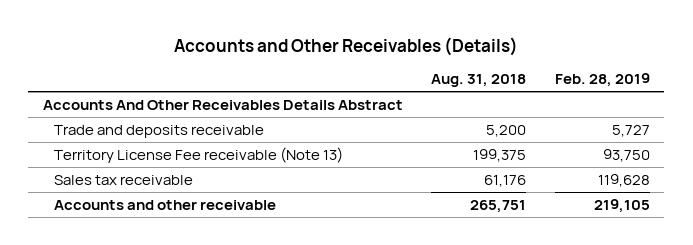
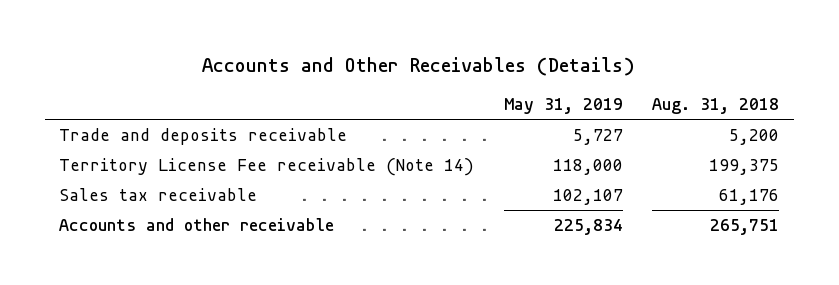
[555,73,651,88] Feb. 28, 2019 -> none
none -> [503,98,623,115] May 31, 2019
[42,99,403,110] Accounts And Other Receivables Details Abstract -> none
[53,146,343,163] Territory License Fee receivable (Note 13) -> [59,157,475,176] Territory License Fee receivable (Note 14)

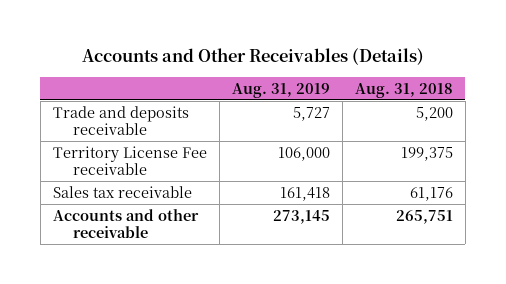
[503,98,623,115] May 31, 2019 -> none
none -> [231,82,330,98] Aug. 31, 2019
[59,157,475,176] Territory License Fee receivable (Note 14) -> [52,145,207,175] Territory License Fee receivable

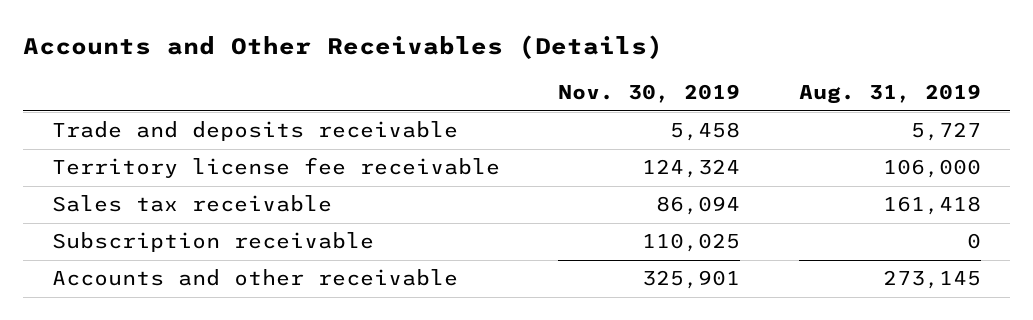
[354,82,453,98] Aug. 31, 2018 -> none
none -> [558,84,741,104] Nov. 30, 2019
[52,145,207,175] Territory License Fee receivable -> [52,157,501,179] Territory license fee receivable
none -> [52,232,375,253] Subscription receivable

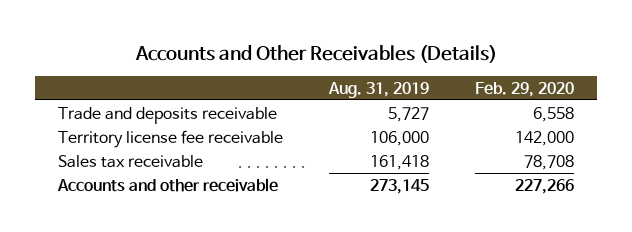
[558,84,741,104] Nov. 30, 2019 -> none
none -> [475,81,575,97] Feb. 29, 2020
[52,232,375,253] Subscription receivable -> none

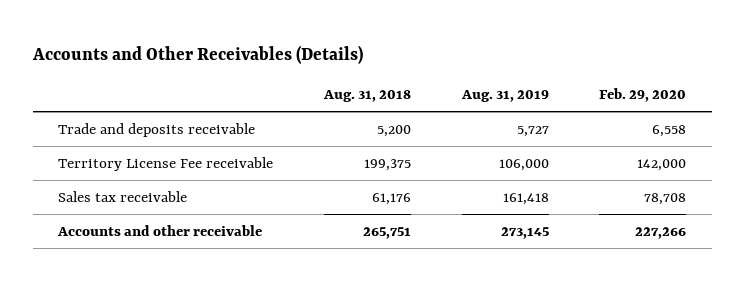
none -> [323,90,412,103] Aug. 31, 2018
[58,129,284,148] Territory license fee receivable -> [58,157,274,172] Territory License Fee receivable

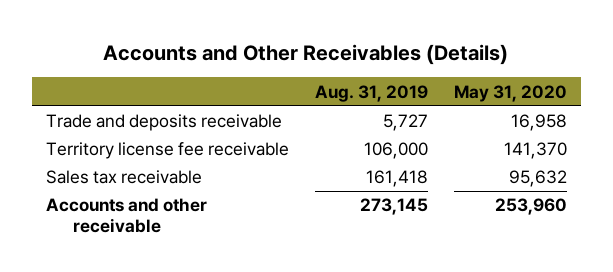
[323,90,412,103] Aug. 31, 2018 -> none
[599,88,687,103] Feb. 29, 2020 -> none
none -> [454,84,568,102] May 31, 2020
[58,157,274,172] Territory License Fee receivable -> [45,142,289,160] Territory license fee receivable

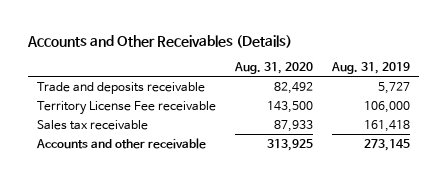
[454,84,568,102] May 31, 2020 -> none
none -> [233,61,313,74] Aug. 31, 2020
[45,142,289,160] Territory license fee receivable -> [37,100,217,115] Territory License Fee receivable

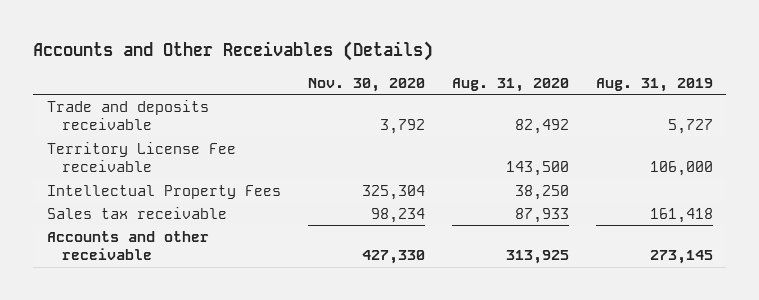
none -> [307,77,425,92] Nov. 30, 2020
none -> [46,184,281,199] Intellectual Property Fees

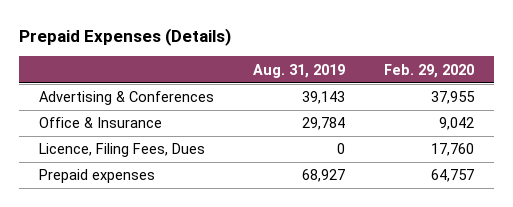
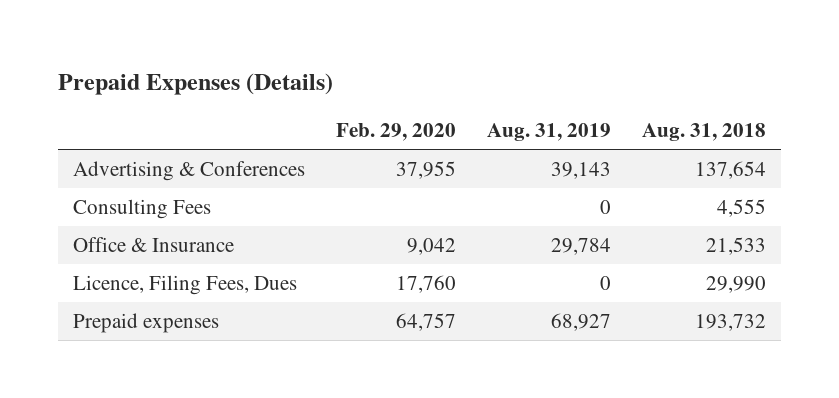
none -> [641,123,766,142] Aug. 31, 2018
none -> [73,198,212,219] Consulting Fees

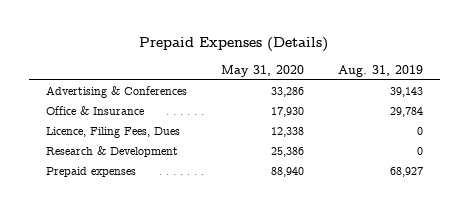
[336,123,457,142] Feb. 29, 2020 -> none
[641,123,766,142] Aug. 31, 2018 -> none
none -> [220,64,304,77] May 31, 2020
[73,198,212,219] Consulting Fees -> none
none -> [45,146,178,158] Research & Development

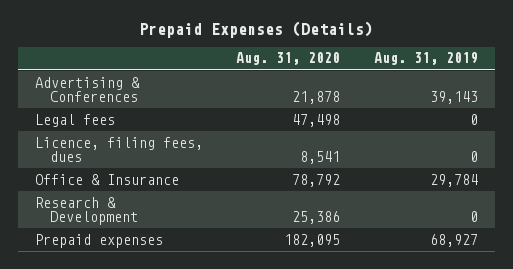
[220,64,304,77] May 31, 2020 -> none
none -> [236,52,341,66] Aug. 31, 2020
none -> [34,113,115,127] Legal fees
none -> [34,136,203,163] Licence, filing fees, dues
[45,127,180,139] Licence, Filing Fees, Dues -> none

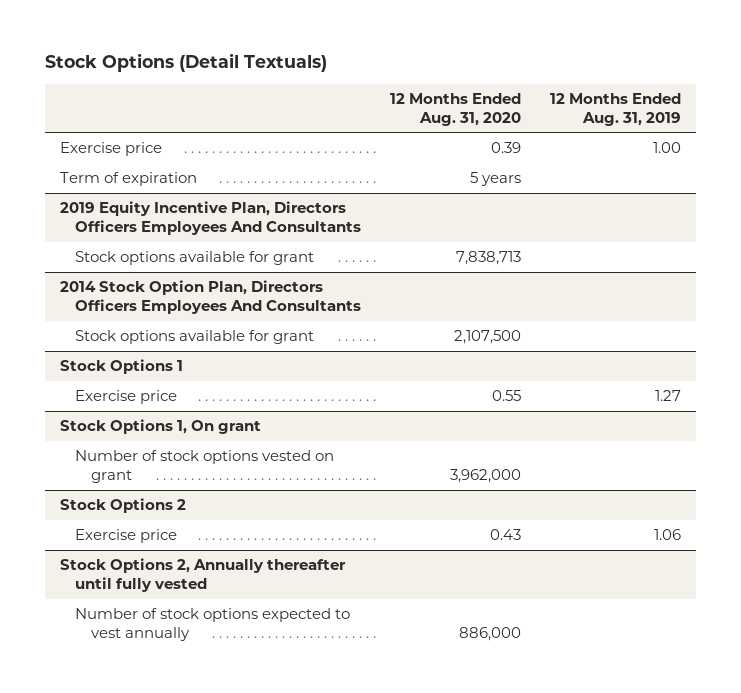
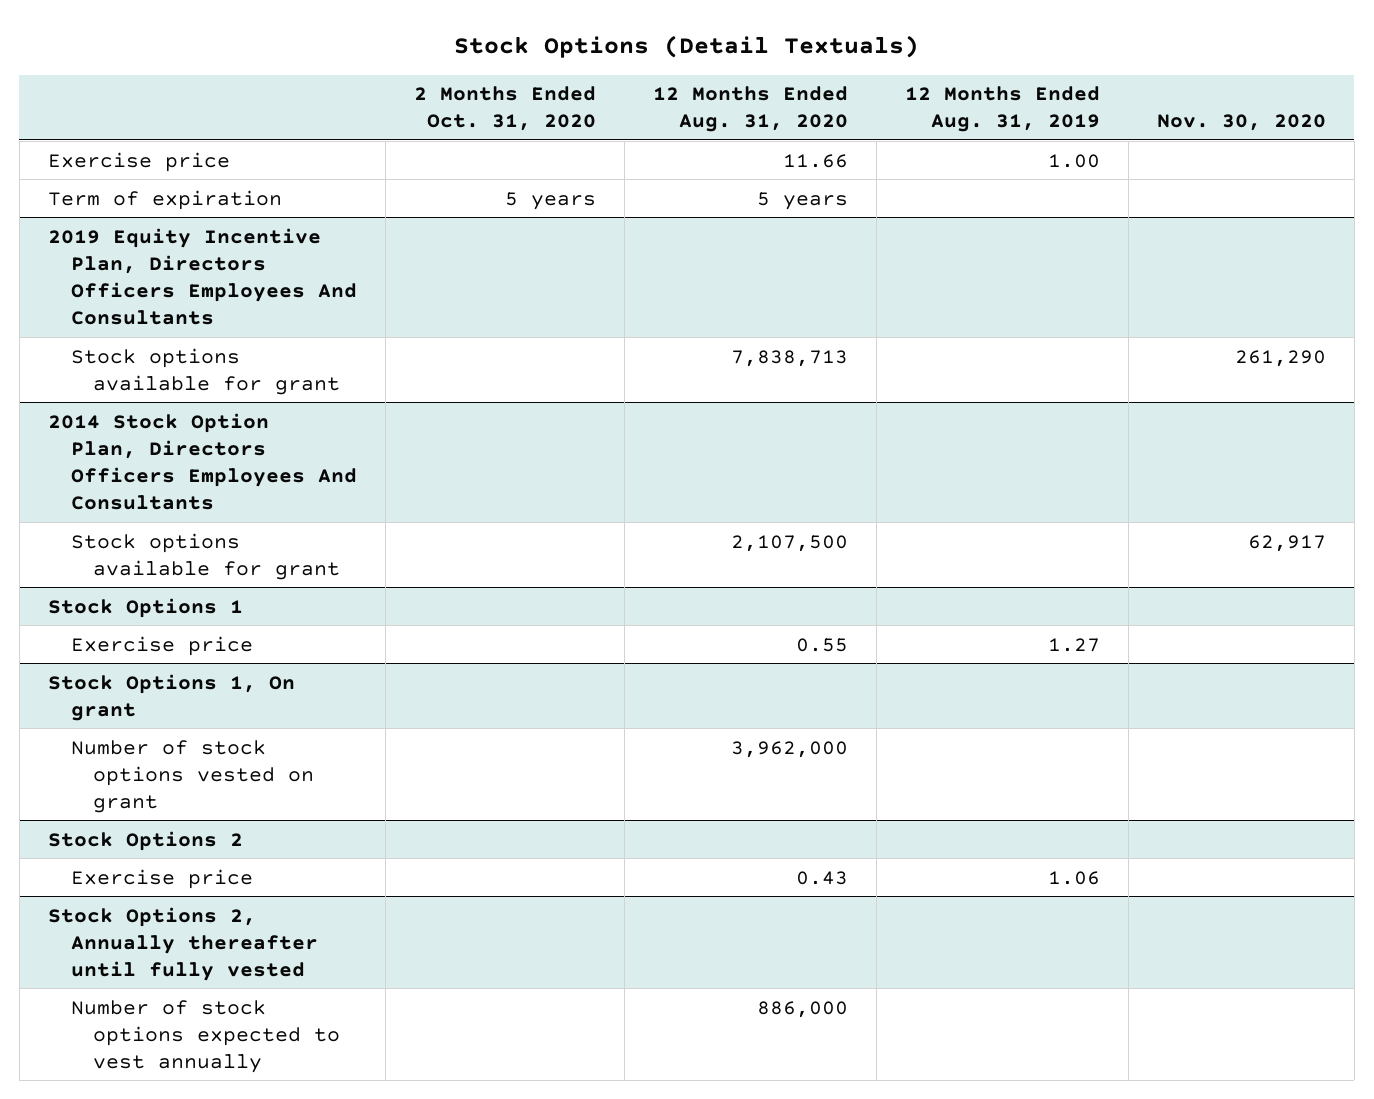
none -> [413,86,596,132] 2 Months Ended Oct. 31, 2020
none -> [1156,114,1326,132] Nov. 30, 2020
[491,142,522,154] 0.39 -> [782,153,848,168] 11.66

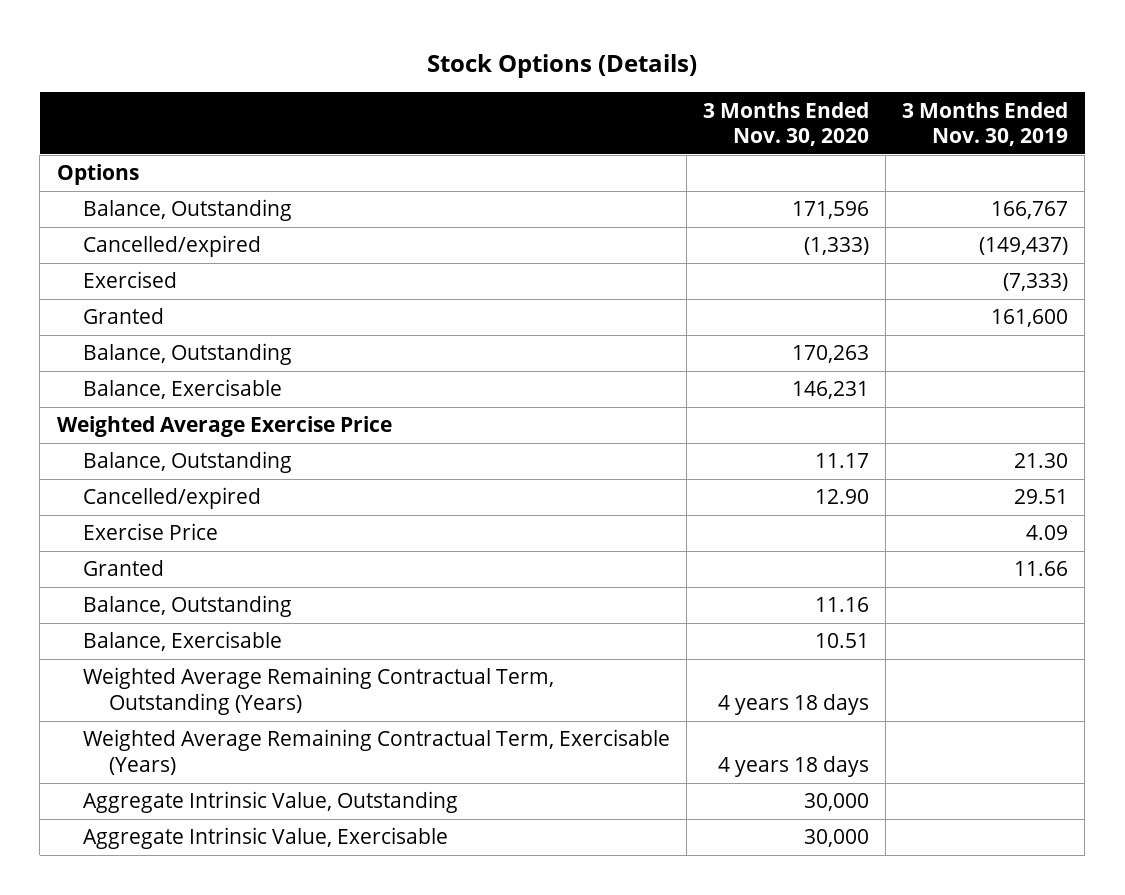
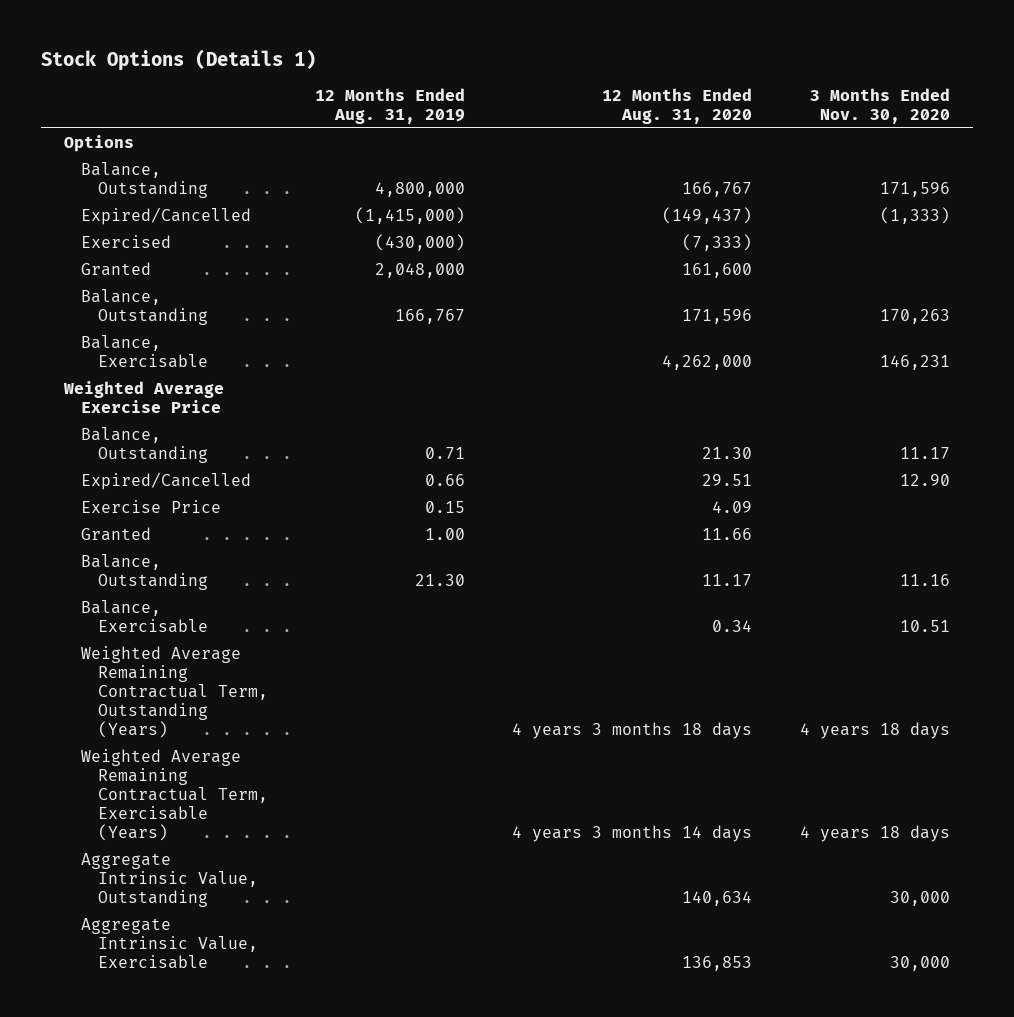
[427,53,698,78] Stock Options (Details) -> [40,49,316,72] Stock Options (Details 1)
[902,101,1069,147] 3 Months Ended Nov. 30, 2019 -> none
none -> [315,88,466,125] 12 Months Ended Aug. 31, 2019
none -> [602,88,753,125] 12 Months Ended Aug. 31, 2020
[82,235,261,258] Cancelled/expired -> [81,206,252,225] Expired/Cancelled
[82,487,261,510] Cancelled/expired -> [81,471,252,490] Expired/Cancelled

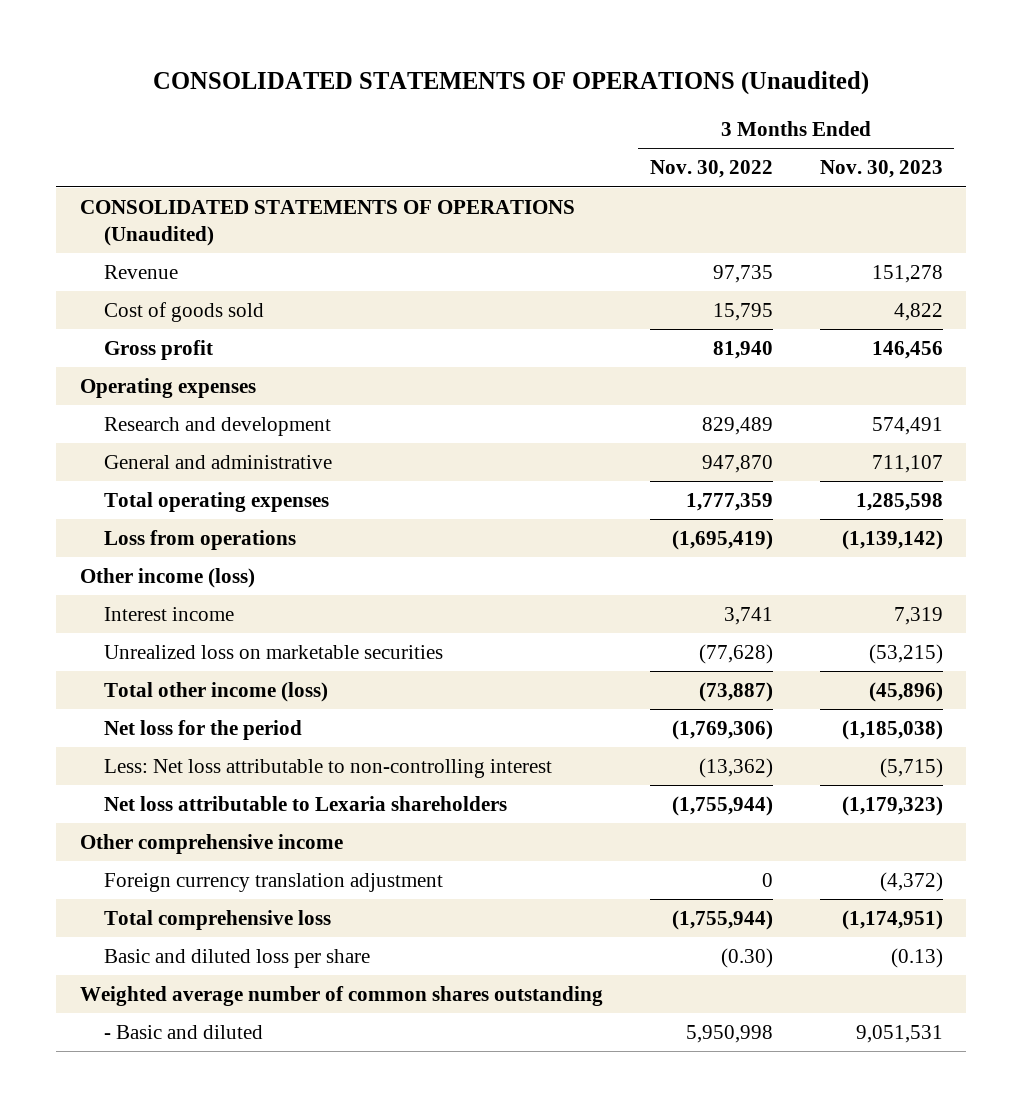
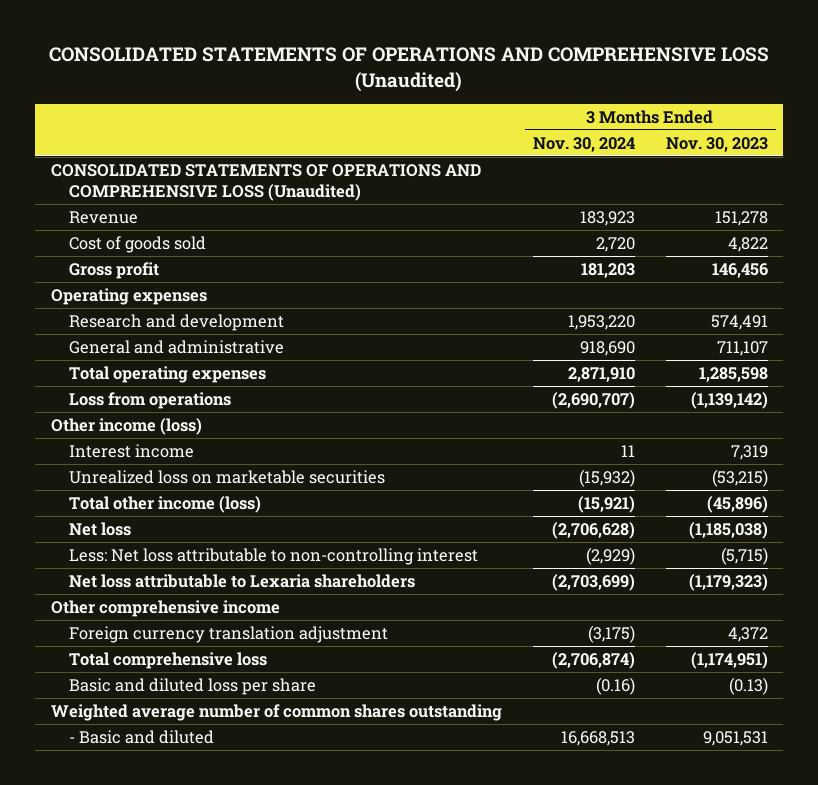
[153,71,870,96] CONSOLIDATED STATEMENTS OF OPERATIONS (Unaudited) -> [49,46,770,92] CONSOLIDATED STATEMENTS OF OPERATIONS AND COMPREHENSIVE LOSS (Unaudited)
[649,160,773,179] Nov. 30, 2022 -> none
none -> [532,136,635,152] Nov. 30, 2024
[79,199,575,246] CONSOLIDATED STATEMENTS OF OPERATIONS (Unaudited) -> [50,164,481,201] CONSOLIDATED STATEMENTS OF OPERATIONS AND COMPREHENSIVE LOSS (Unaudited)
[104,719,303,740] Net loss for the period -> [68,522,131,537] Net loss
[879,871,943,892] (4,372) -> [727,627,768,643] 4,372

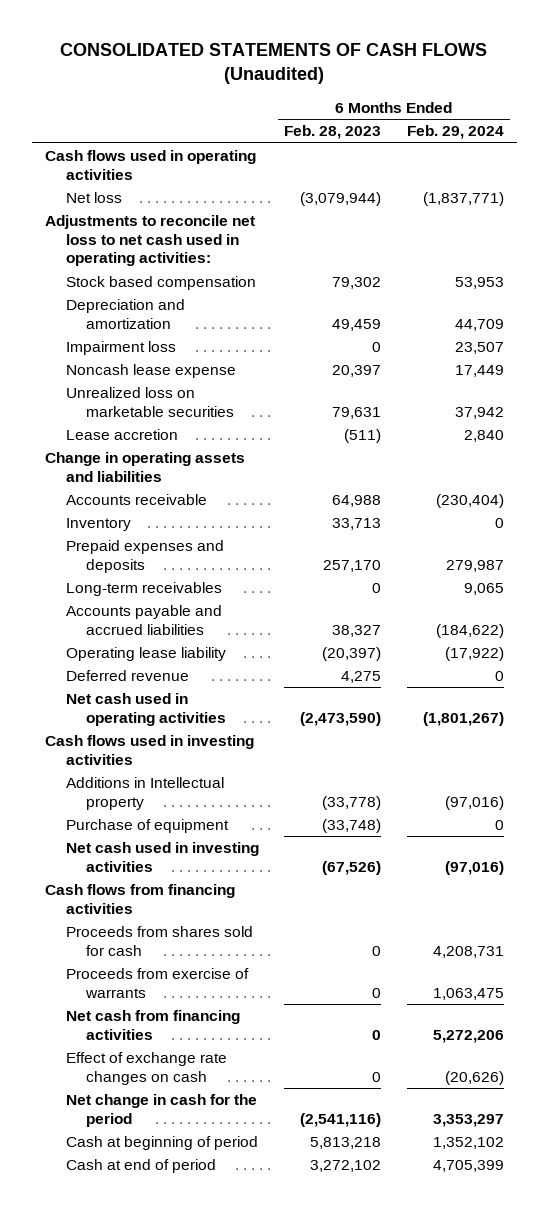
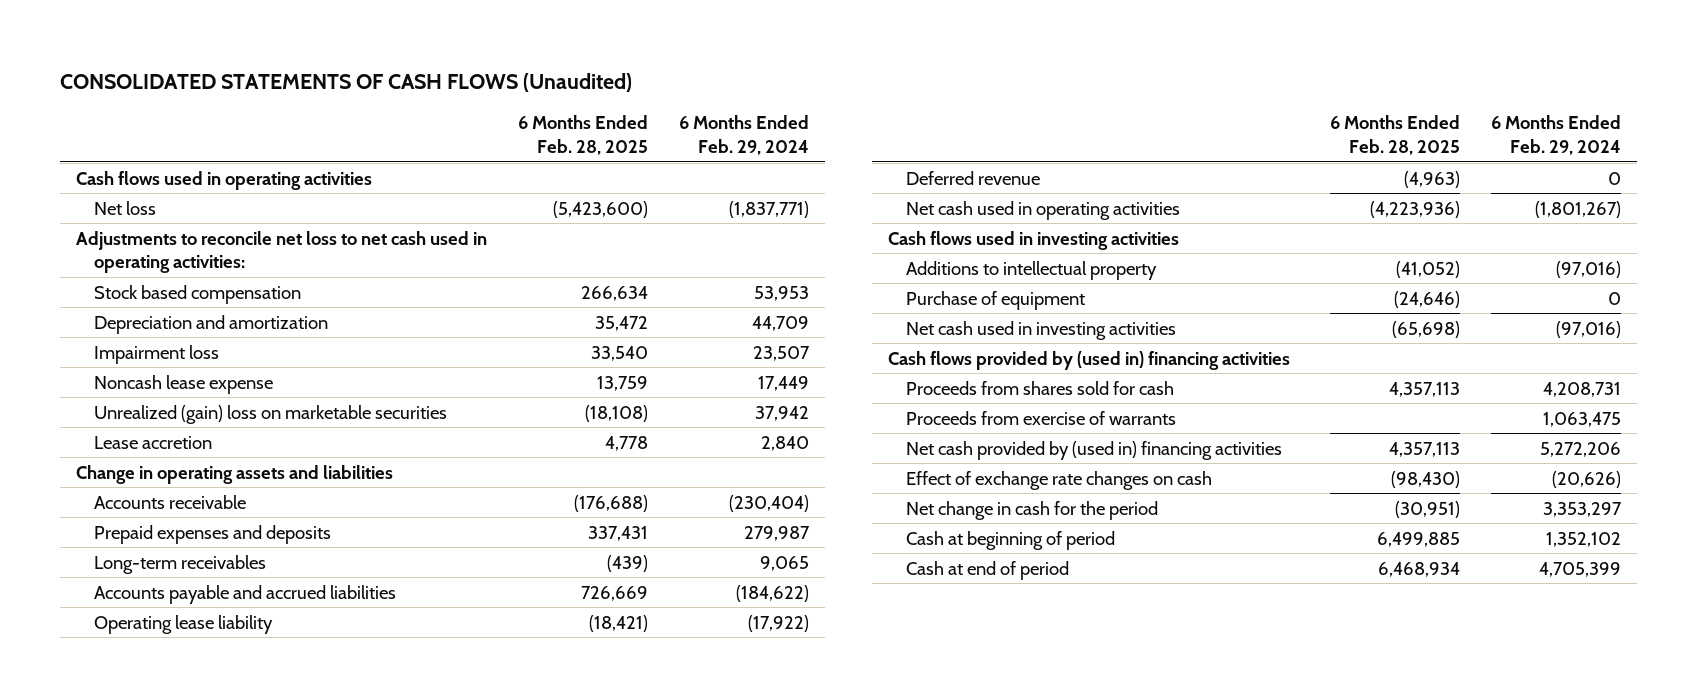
[284,125,382,140] Feb. 28, 2023 -> none
none -> [518,115,649,156] 6 Months Ended Feb. 28, 2025
[65,387,235,417] Unrealized loss on marketable securities -> [94,404,448,424] Unrealized (gain) loss on marketable securities
[65,518,131,532] Inventory -> none
[65,777,224,810] Additions in Intellectual property -> [906,260,1158,280] Additions to intellectual property
[44,884,235,914] Cash flows from financing activities -> [887,350,1290,370] Cash flows provided by (used in) financing activities
[65,1010,240,1040] Net cash from financing activities -> [906,440,1283,460] Net cash provided by (used in) financing activities

